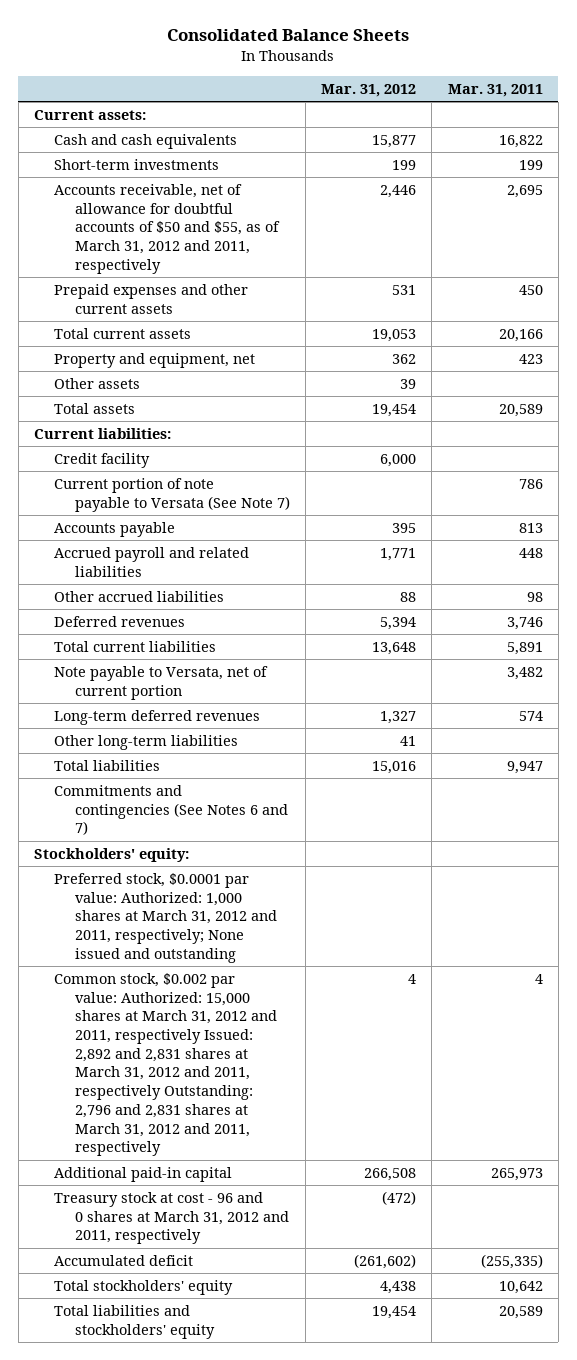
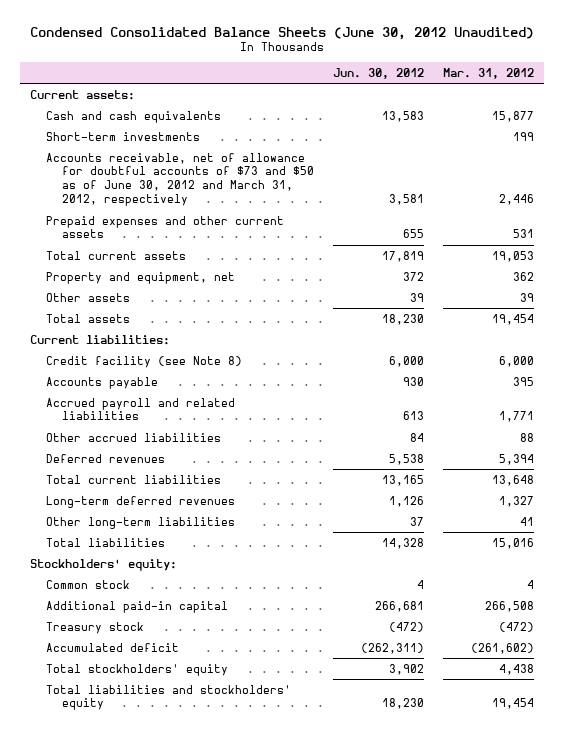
[167,29,410,42] Consolidated Balance Sheets -> [30,26,535,40] Condensed Consolidated Balance Sheets (June 30, 2012 Unaudited)
[447,83,543,97] Mar. 31, 2011 -> none
none -> [333,67,425,79] Jun. 30, 2012
[54,183,280,274] Accounts receivable, net of allowance for doubtful accounts of $50 and $55, as of March 31, 2012 and 2011, respectively -> [45,152,315,207] Accounts receivable, net of allowance for doubtful accounts of $73 and $50 as of June 30, 2012 and March 31, 2012, respectively
[54,477,290,512] Current portion of note payable to Versata (See Note 7) -> none
[54,452,151,468] Credit facility -> [45,355,242,368] Credit facility (see Note 8)
[54,665,269,700] Note payable to Versata, net of current portion -> none
[54,784,288,836] Commitments and contingencies (See Notes 6 and 7) -> none
[54,872,277,963] Preferred stock, $0.0001 par value: Authorized: 1,000 shares at March 31, 2012 and 2011, respectively; None issued and outstanding -> none
[54,972,277,1157] Common stock, $0.002 par value: Authorized: 15,000 shares at March 31, 2012 and 2011, respectively Issued: 2,892 and 2,831 shares at March 31, 2012 and 2011, respectively Outstanding: 2,796 and 2,831 shares at March 31, 2012 and 2011, respectively -> [45,579,130,589] Common stock
[54,1191,289,1245] Treasury stock at cost - 96 and 0 shares at March 31, 2012 and 2011, respectively -> [45,621,144,634] Treasury stock

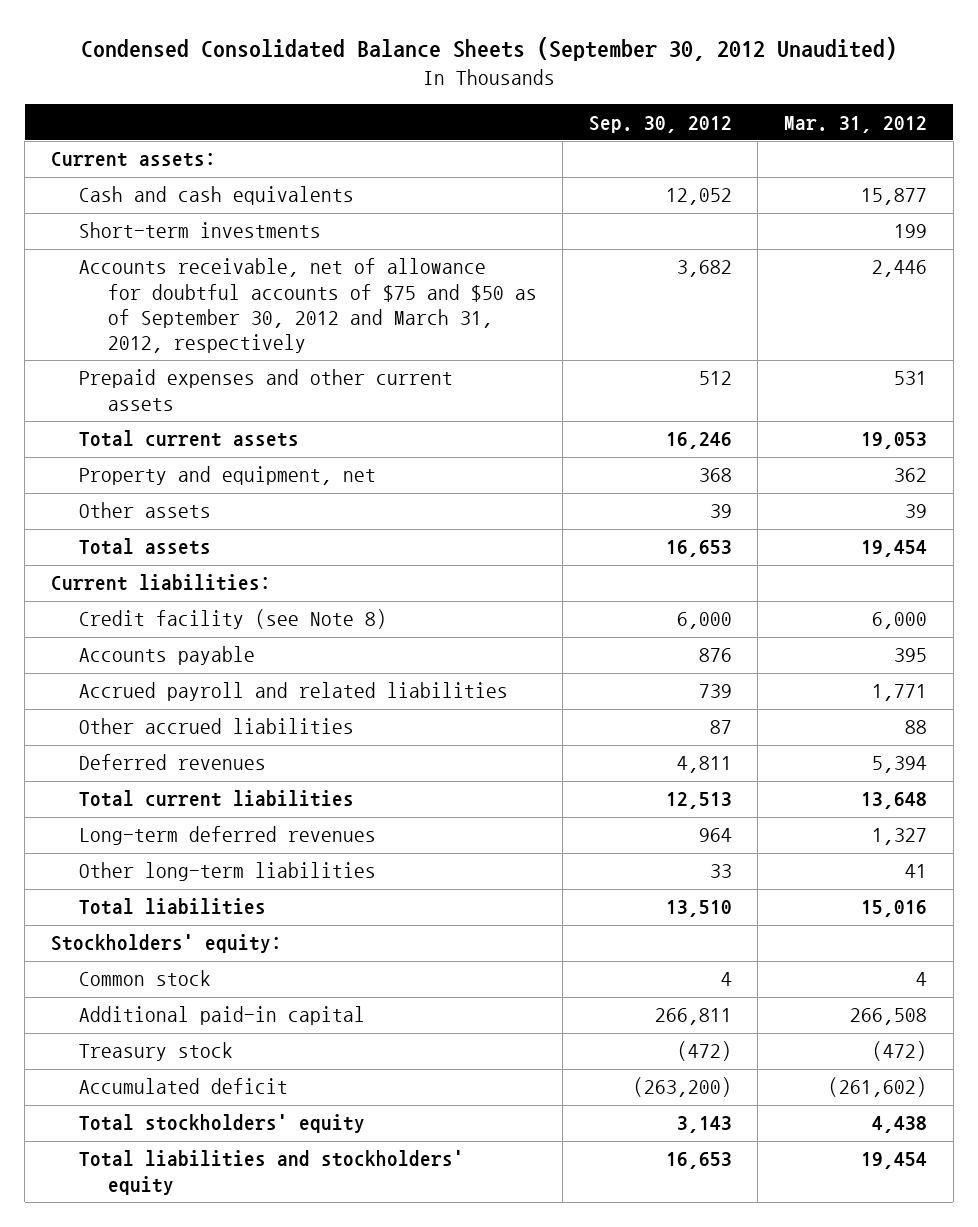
[30,26,535,40] Condensed Consolidated Balance Sheets (June 30, 2012 Unaudited) -> [80,37,897,62] Condensed Consolidated Balance Sheets (September 30, 2012 Unaudited)
[333,67,425,79] Jun. 30, 2012 -> none
none -> [588,115,732,133] Sep. 30, 2012
[45,152,315,207] Accounts receivable, net of allowance for doubtful accounts of $73 and $50 as of June 30, 2012 and March 31, 2012, respectively -> [79,258,537,353] Accounts receivable, net of allowance for doubtful accounts of $75 and $50 as of September 30, 2012 and March 31, 2012, respectively

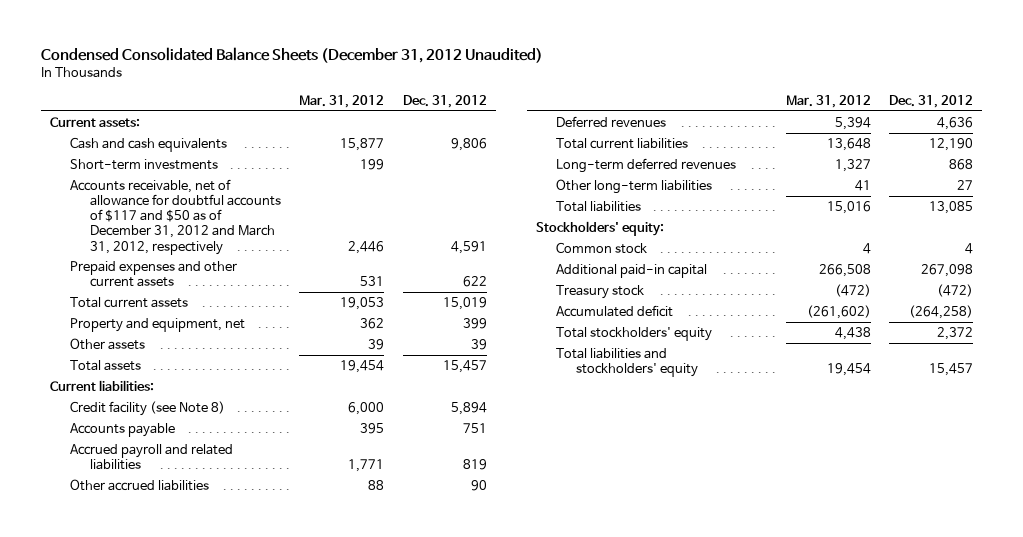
[80,37,897,62] Condensed Consolidated Balance Sheets (September 30, 2012 Unaudited) -> [40,47,543,64] Condensed Consolidated Balance Sheets (December 31, 2012 Unaudited)
[588,115,732,133] Sep. 30, 2012 -> none
none -> [402,94,487,108] Dec. 31, 2012
[79,258,537,353] Accounts receivable, net of allowance for doubtful accounts of $75 and $50 as of September 30, 2012 and March 31, 2012, respectively -> [70,179,282,255] Accounts receivable, net of allowance for doubtful accounts of $117 and $50 as of December 31, 2012 and March 31, 2012, respectively

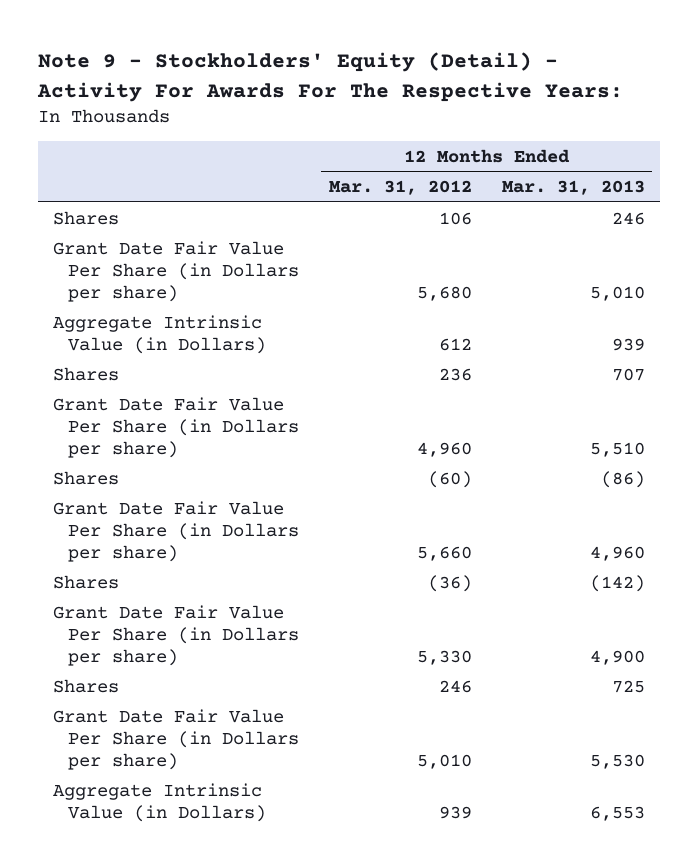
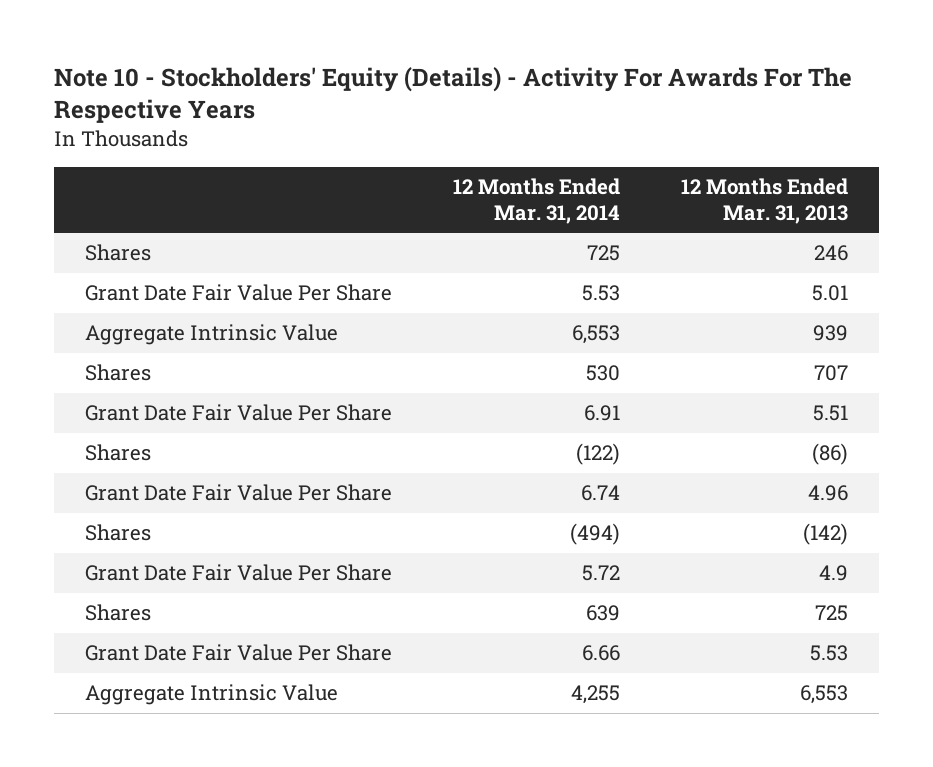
[37,52,624,102] Note 9 - Stockholders' Equity (Detail) - Activity For Awards For The Respective Years: -> [54,67,853,124] Note 10 - Stockholders' Equity (Details) - Activity For Awards For The Respective Years
[328,179,472,195] Mar. 31, 2012 -> none
none -> [452,178,620,225] 12 Months Ended Mar. 31, 2014
[53,240,299,302] Grant Date Fair Value Per Share (in Dollars per share) -> [84,284,392,302] Grant Date Fair Value Per Share
[589,285,645,301] 5,010 -> [812,285,849,302] 5.01
[53,314,266,354] Aggregate Intrinsic Value (in Dollars) -> [84,324,338,346] Aggregate Intrinsic Value
[53,396,299,458] Grant Date Fair Value Per Share (in Dollars per share) -> [84,404,392,422] Grant Date Fair Value Per Share
[589,441,645,457] 5,510 -> [813,405,849,422] 5.51
[53,500,299,562] Grant Date Fair Value Per Share (in Dollars per share) -> [84,484,392,502] Grant Date Fair Value Per Share
[589,545,645,561] 4,960 -> [808,485,849,502] 4.96
[53,604,299,666] Grant Date Fair Value Per Share (in Dollars per share) -> [84,564,392,582] Grant Date Fair Value Per Share
[589,649,645,665] 4,900 -> [819,565,849,582] 4.9
[53,708,299,770] Grant Date Fair Value Per Share (in Dollars per share) -> [84,644,392,662] Grant Date Fair Value Per Share
[589,753,645,769] 5,530 -> [810,645,849,662] 5.53
[53,782,266,822] Aggregate Intrinsic Value (in Dollars) -> [84,684,338,706] Aggregate Intrinsic Value

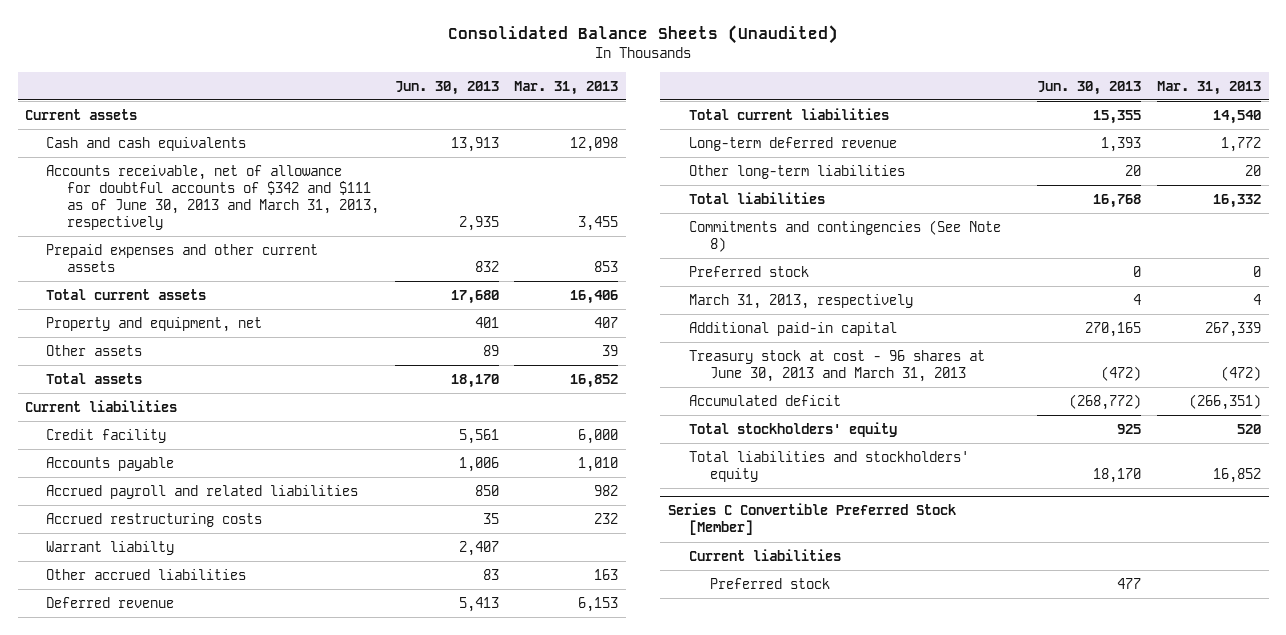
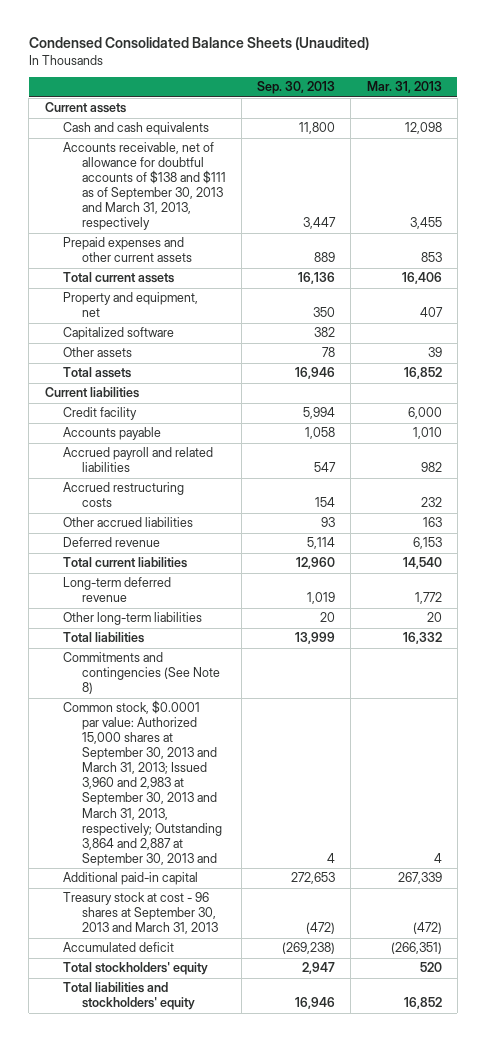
[448,25,839,45] Consolidated Balance Sheets (Unaudited) -> [28,37,369,51] Condensed Consolidated Balance Sheets (Unaudited)
[394,80,499,95] Jun. 30, 2013 -> none
none -> [257,81,336,95] Sep. 30, 2013
[46,164,380,230] Accounts receivable, net of allowance for doubtful accounts of $342 and $111 as of June 30, 2013 and March 31, 2013, respectively -> [63,142,226,231] Accounts receivable, net of allowance for doubtful accounts of $138 and $111 as of September 30, 2013 and March 31, 2013, respectively
none -> [63,327,175,341] Capitalized software
[46,540,175,555] Warrant liabilty -> none
[689,265,810,277] Preferred stock -> none
[689,293,914,309] March 31, 2013, respectively -> [63,700,222,866] Common stock, $0.0001 par value: Authorized 15,000 shares at September 30, 2013 and March 31, 2013; Issued 3,960 and 2,983 at September 30, 2013 and March 31, 2013, respectively; Outstanding 3,864 and 2,887 at September 30, 2013 and
[689,349,986,382] Treasury stock at cost - 96 shares at June 30, 2013 and March 31, 2013 -> [63,892,218,935] Treasury stock at cost - 96 shares at September 30, 2013 and March 31, 2013
[668,503,957,536] Series C Convertible Preferred Stock [Member] -> none
[689,548,842,561] Current liabilities -> none
[709,577,830,589] Preferred stock -> none

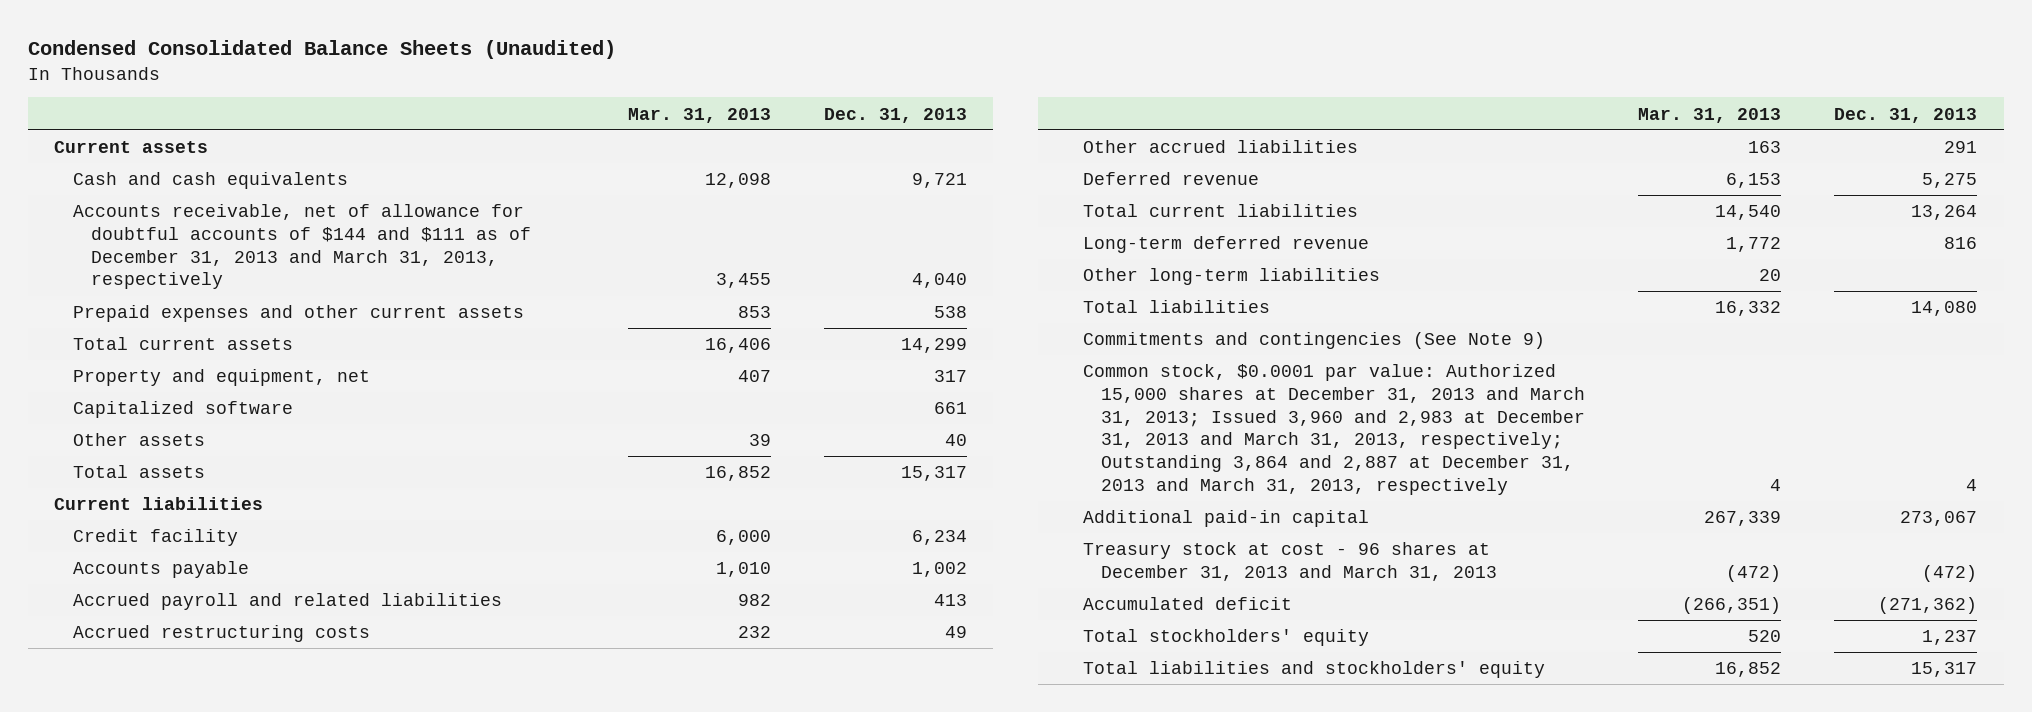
[257,81,336,95] Sep. 30, 2013 -> none
none -> [823,107,967,123] Dec. 31, 2013
[63,142,226,231] Accounts receivable, net of allowance for doubtful accounts of $138 and $111 as of September 30, 2013 and March 31, 2013, respectively -> [72,204,531,290] Accounts receivable, net of allowance for doubtful accounts of $144 and $111 as of December 31, 2013 and March 31, 2013, respectively
[63,652,220,695] Commitments and contingencies (See Note 8) -> [1082,332,1545,350] Commitments and contingencies (See Note 9)
[63,700,222,866] Common stock, $0.0001 par value: Authorized 15,000 shares at September 30, 2013 and March 31, 2013; Issued 3,960 and 2,983 at September 30, 2013 and March 31, 2013, respectively; Outstanding 3,864 and 2,887 at September 30, 2013 and -> [1082,364,1586,495] Common stock, $0.0001 par value: Authorized 15,000 shares at December 31, 2013 and March 31, 2013; Issued 3,960 and 2,983 at December 31, 2013 and March 31, 2013, respectively; Outstanding 3,864 and 2,887 at December 31, 2013 and March 31, 2013, respectively
[63,892,218,935] Treasury stock at cost - 96 shares at September 30, 2013 and March 31, 2013 -> [1082,542,1498,581] Treasury stock at cost - 96 shares at December 31, 2013 and March 31, 2013

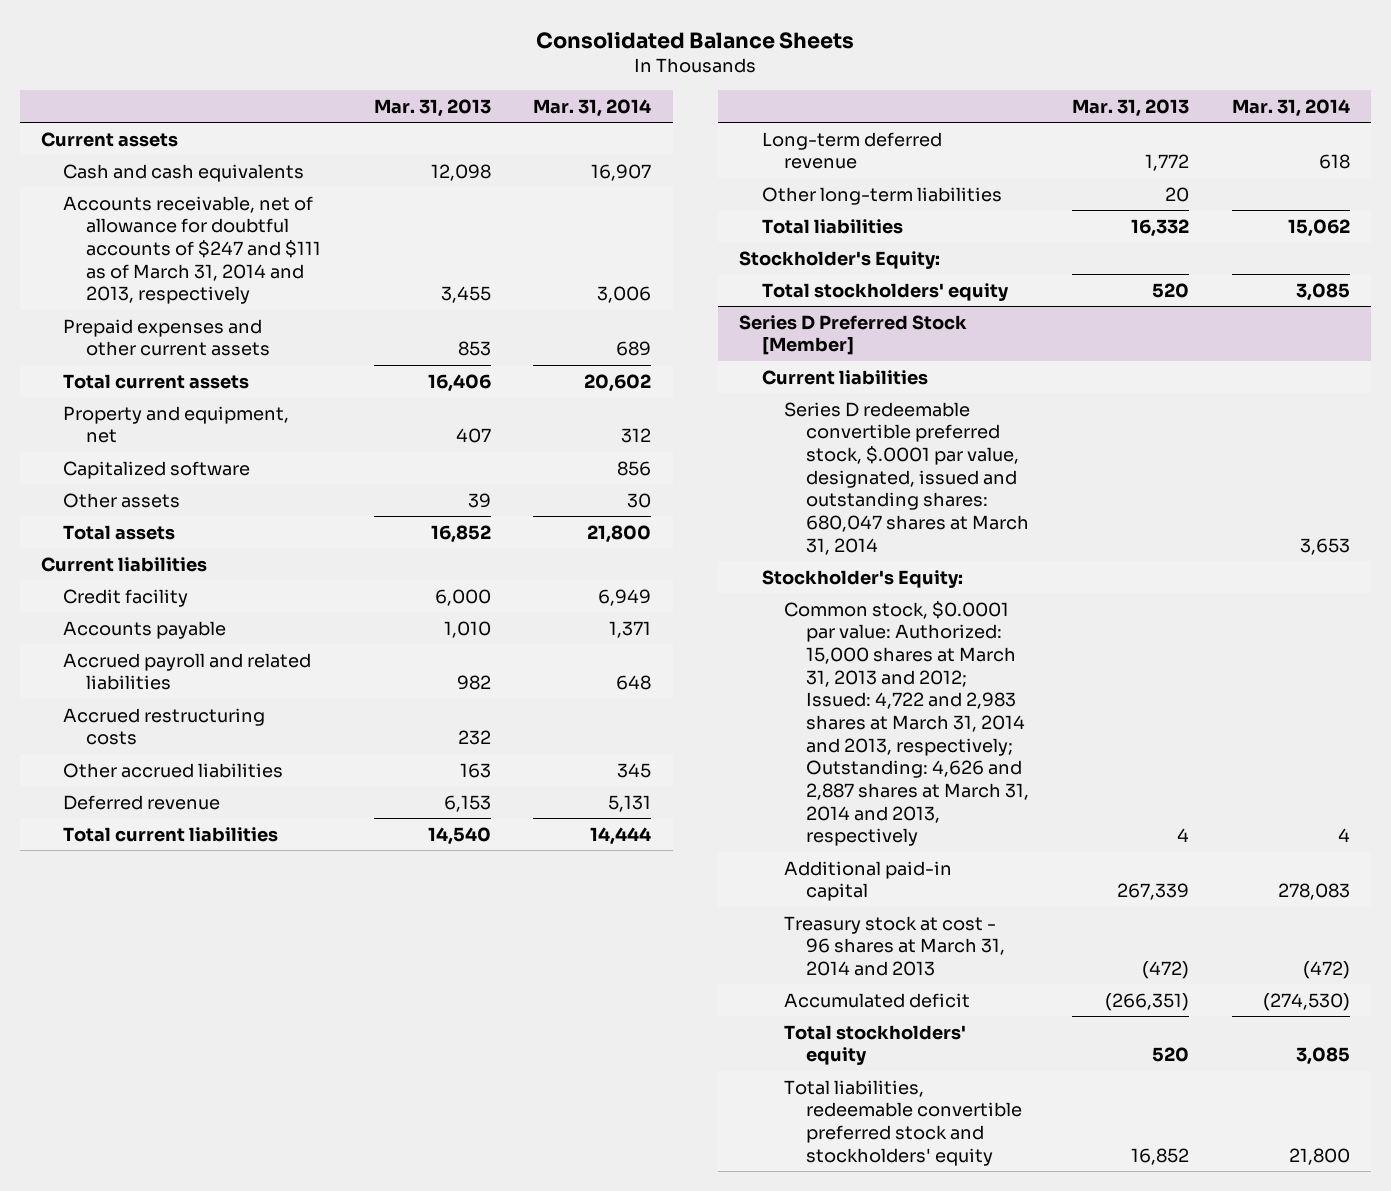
[27,40,616,60] Condensed Consolidated Balance Sheets (Unaudited) -> [536,30,855,49] Consolidated Balance Sheets
[823,107,967,123] Dec. 31, 2013 -> none
none -> [533,98,652,117] Mar. 31, 2014
[72,204,531,290] Accounts receivable, net of allowance for doubtful accounts of $144 and $111 as of December 31, 2013 and March 31, 2013, respectively -> [63,195,321,305] Accounts receivable, net of allowance for doubtful accounts of $247 and $111 as of March 31, 2014 and 2013, respectively
[1082,332,1545,350] Commitments and contingencies (See Note 9) -> none
none -> [739,250,941,269] Stockholder's Equity:
none -> [761,282,1009,301] Total stockholders' equity
none -> [739,314,968,356] Series D Preferred Stock [Member]
none -> [761,369,928,385] Current liabilities
none -> [784,401,1030,555] Series D redeemable convertible preferred stock, $.0001 par value, designated, issued and outstanding shares: 680,047 shares at March 31, 2014
none -> [761,569,963,588] Stockholder's Equity:
[1082,364,1586,495] Common stock, $0.0001 par value: Authorized 15,000 shares at December 31, 2013 and March 31, 2013; Issued 3,960 and 2,983 at December 31, 2013 and March 31, 2013, respectively; Outstanding 3,864 and 2,887 at December 31, 2013 and March 31, 2013, respectively -> [784,600,1030,847] Common stock, $0.0001 par value: Authorized: 15,000 shares at March 31, 2013 and 2012; Issued: 4,722 and 2,983 shares at March 31, 2014 and 2013, respectively; Outstanding: 4,626 and 2,887 shares at March 31, 2014 and 2013, respectively
[1082,542,1498,581] Treasury stock at cost - 96 shares at December 31, 2013 and March 31, 2013 -> [784,915,1006,976] Treasury stock at cost - 96 shares at March 31, 2014 and 2013
[1082,661,1545,679] Total liabilities and stockholders' equity -> [784,1079,1023,1166] Total liabilities, redeemable convertible preferred stock and stockholders' equity

